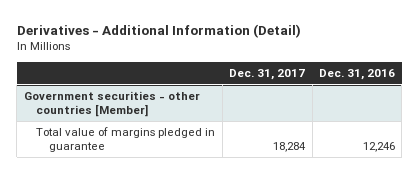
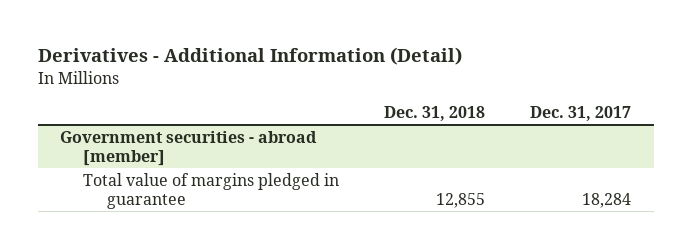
[319,68,396,80] Dec. 31, 2016 -> none
none -> [384,106,486,122] Dec. 31, 2018
[23,90,200,118] Government securities - other countries [Member] -> [59,130,317,166] Government securities - abroad [member]

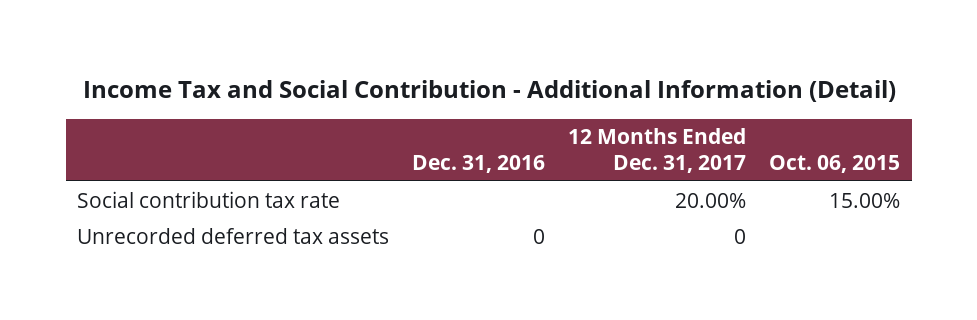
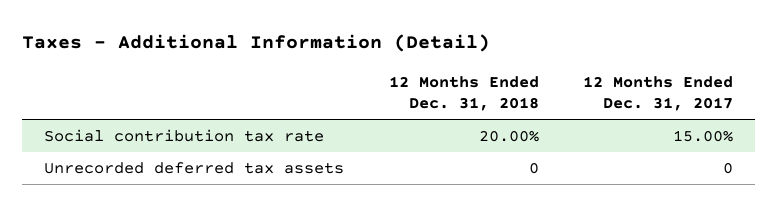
[82,79,896,102] Income Tax and Social Contribution - Additional Information (Detail) -> [21,34,490,53] Taxes - Additional Information (Detail)
[412,155,546,174] Dec. 31, 2016 -> none
[769,155,901,174] Oct. 06, 2015 -> none
none -> [388,75,539,112] 12 Months Ended Dec. 31, 2018
[675,192,747,208] 20.00% -> [673,130,734,143] 15.00%

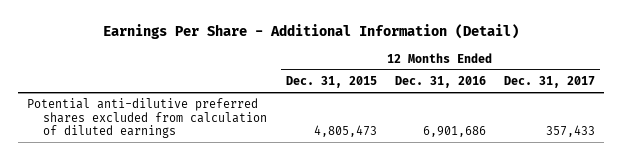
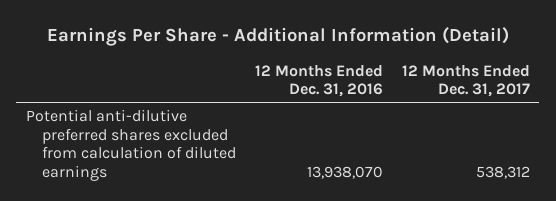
[285,75,377,88] Dec. 31, 2015 -> none
[422,126,486,138] 6,901,686 -> [307,165,384,179] 13,938,070
[546,125,596,138] 357,433 -> [475,165,530,179] 538,312

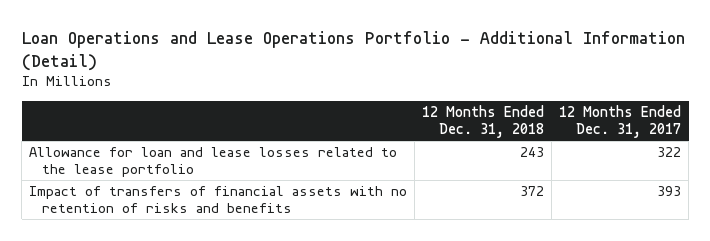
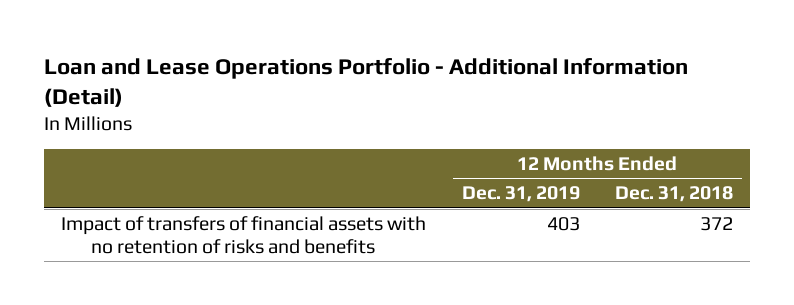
[21,31,685,71] Loan Operations and Lease Operations Portfolio - Additional Information (Detail) -> [43,57,688,107] Loan and Lease Operations Portfolio - Additional Information (Detail)
[559,105,682,139] 12 Months Ended Dec. 31, 2017 -> none
none -> [461,186,580,203] Dec. 31, 2019
[29,146,398,178] Allowance for loan and lease losses related to the lease portfolio -> none

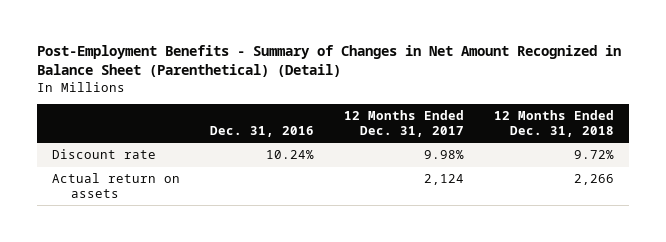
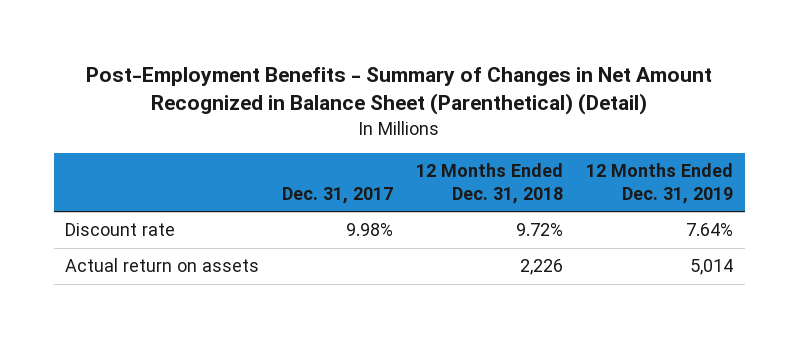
[210,125,315,137] Dec. 31, 2016 -> none
[343,110,464,137] 12 Months Ended Dec. 31, 2017 -> none
none -> [282,186,394,204] Dec. 31, 2017
none -> [586,163,734,204] 12 Months Ended Dec. 31, 2019
[573,174,614,186] 2,266 -> [520,259,564,276] 2,226

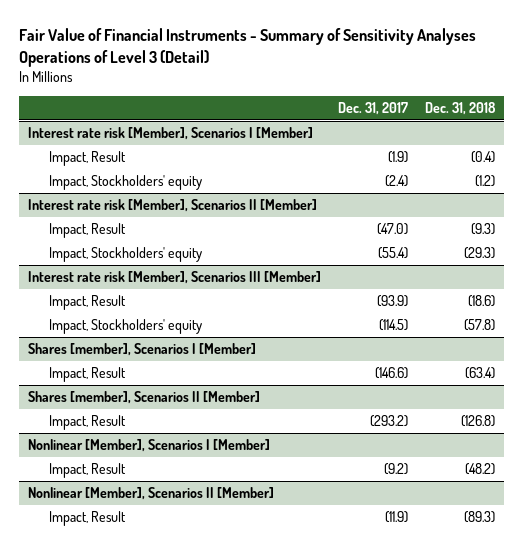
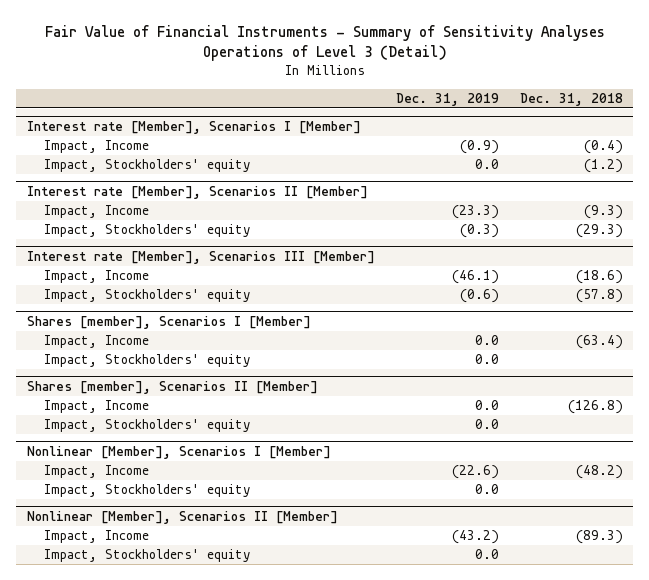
[338,101,409,115] Dec. 31, 2017 -> none
none -> [395,92,499,106] Dec. 31, 2019
[27,126,313,140] Interest rate risk [Member], Scenarios I [Member] -> [26,120,361,134] Interest rate [Member], Scenarios I [Member]
[48,150,126,166] Impact, Result -> [43,140,149,154] Impact, Income
[27,198,317,212] Interest rate risk [Member], Scenarios II [Member] -> [26,185,368,199] Interest rate [Member], Scenarios II [Member]
[48,222,126,238] Impact, Result -> [43,205,149,219] Impact, Income
[27,270,321,284] Interest rate risk [Member], Scenarios III [Member] -> [26,250,375,264] Interest rate [Member], Scenarios III [Member]
[48,294,126,310] Impact, Result -> [43,270,149,284] Impact, Income
[48,366,126,382] Impact, Result -> [43,335,149,349] Impact, Income
none -> [43,354,251,368] Impact, Stockholders' equity
[48,414,126,430] Impact, Result -> [43,400,149,414] Impact, Income
none -> [43,419,251,433] Impact, Stockholders' equity
[48,462,126,478] Impact, Result -> [43,465,149,479] Impact, Income
none -> [43,484,251,498] Impact, Stockholders' equity
[48,510,126,526] Impact, Result -> [43,530,149,544] Impact, Income
none -> [43,549,251,563] Impact, Stockholders' equity

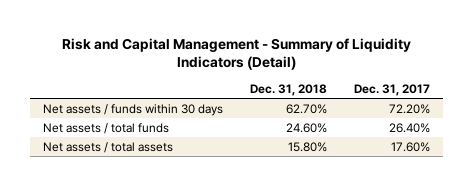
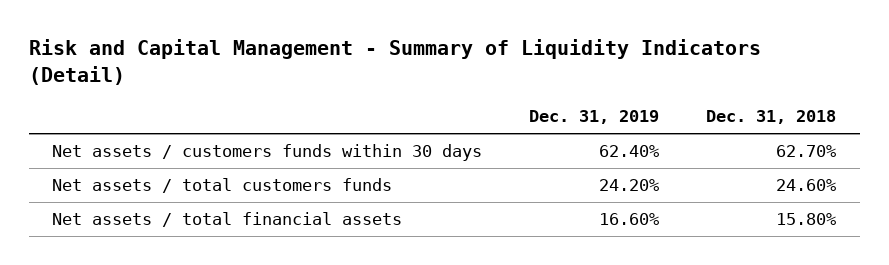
[353,84,430,97] Dec. 31, 2017 -> none
none -> [529,110,660,125] Dec. 31, 2019
[43,103,224,116] Net assets / funds within 30 days -> [52,144,483,162] Net assets / customers funds within 30 days
[43,122,170,134] Net assets / total funds -> [52,178,393,194] Net assets / total customers funds
[43,141,174,153] Net assets / total assets -> [52,212,403,228] Net assets / total financial assets

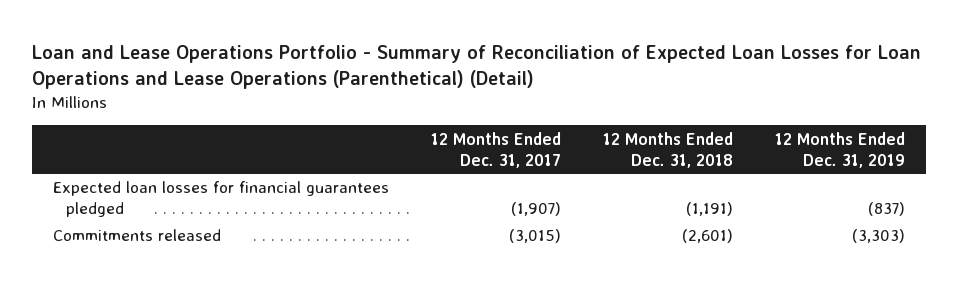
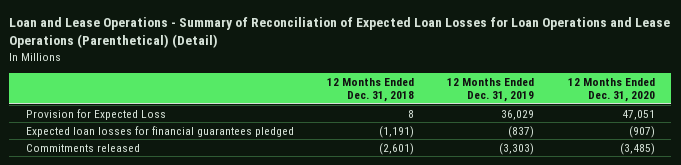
[32,44,922,90] Loan and Lease Operations Portfolio - Summary of Reconciliation of Expected Loan Losses for Loan Operations and Lease Operations (Parenthetical) (Detail) -> [9,17,671,49] Loan and Lease Operations - Summary of Reconciliation of Expected Loan Losses for Loan Operations and Lease Operations (Parenthetical) (Detail)
[431,131,562,168] 12 Months Ended Dec. 31, 2017 -> none
none -> [567,77,655,102] 12 Months Ended Dec. 31, 2020
none -> [25,108,166,120] Provision for Expected Loss

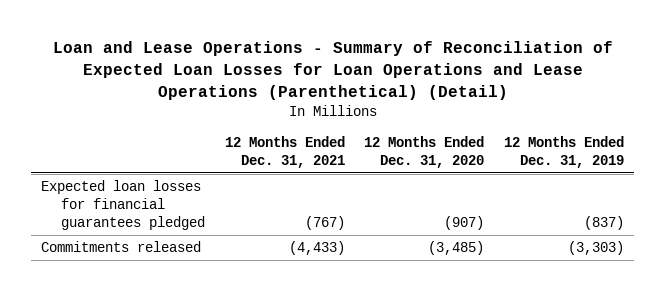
[327,77,415,102] 12 Months Ended Dec. 31, 2018 -> none
none -> [224,136,345,168] 12 Months Ended Dec. 31, 2021
[25,108,166,120] Provision for Expected Loss -> none

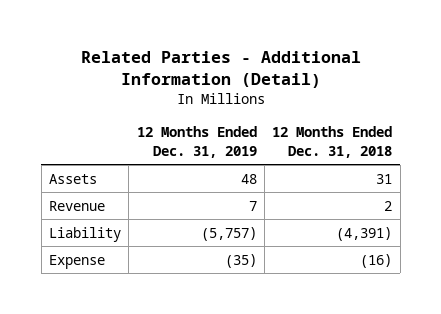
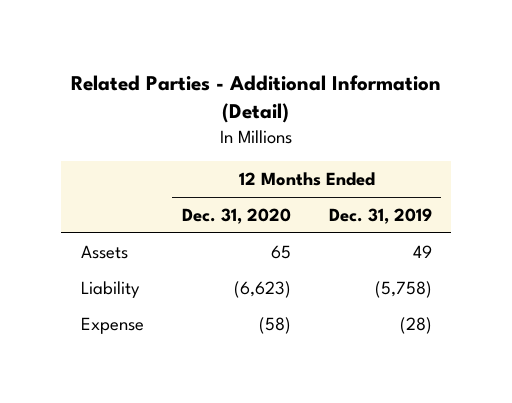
[272,126,393,158] 12 Months Ended Dec. 31, 2018 -> none
none -> [181,208,291,225] Dec. 31, 2020
[49,200,106,211] Revenue -> none
[240,173,257,184] 48 -> [412,245,432,259] 49
[200,226,257,241] (5,757) -> [374,281,432,299] (5,758)
[224,253,257,268] (35) -> [399,317,432,335] (28)

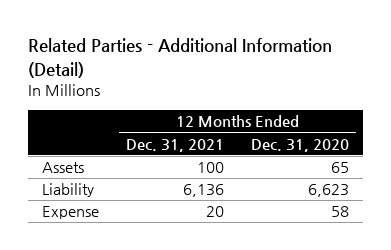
[328,208,432,225] Dec. 31, 2019 -> none
none -> [126,138,225,152] Dec. 31, 2021
[233,281,291,299] (6,623) -> [308,184,350,198] 6,623
[258,317,291,335] (58) -> [331,206,350,218] 58

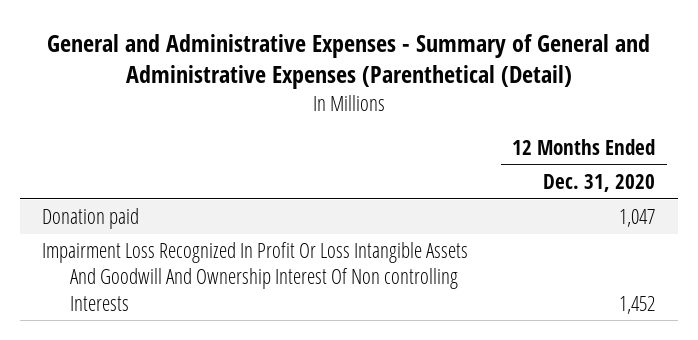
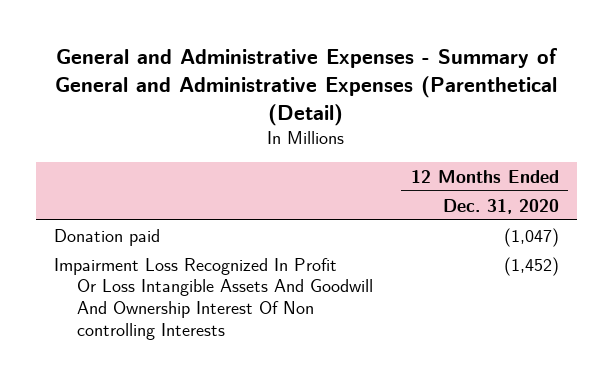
[619,209,656,228] 1,047 -> [503,227,559,247] (1,047)
[619,295,656,314] 1,452 -> [503,256,559,276] (1,452)

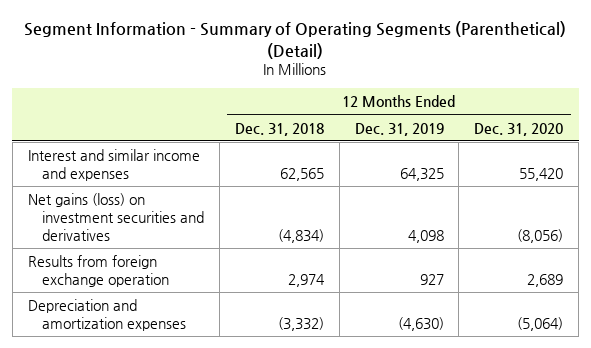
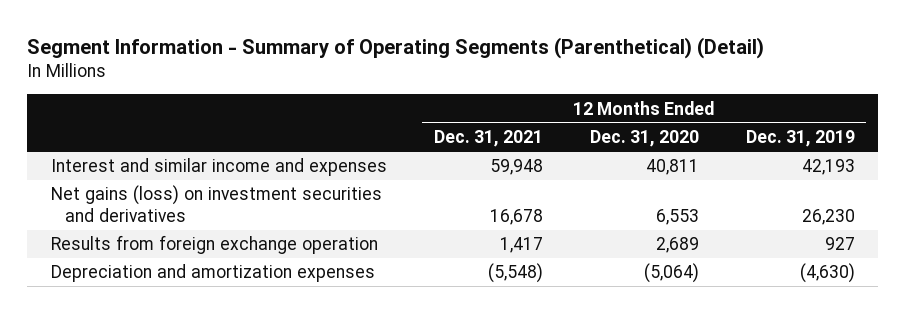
[234,122,324,136] Dec. 31, 2018 -> none
none -> [433,130,543,148] Dec. 31, 2021
[399,167,444,181] 64,325 -> [801,159,855,176] 42,193
[519,167,564,181] 55,420 -> [645,159,699,176] 40,811
[407,229,444,243] 4,098 -> [801,209,855,226] 26,230
[517,228,564,243] (8,056) -> [655,209,699,226] 6,553

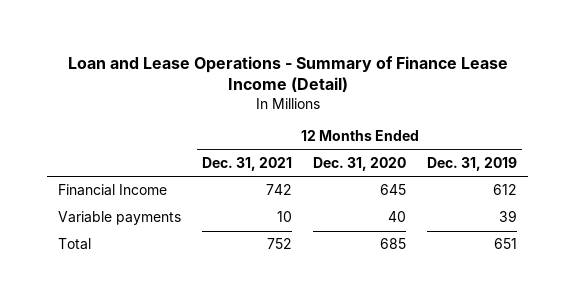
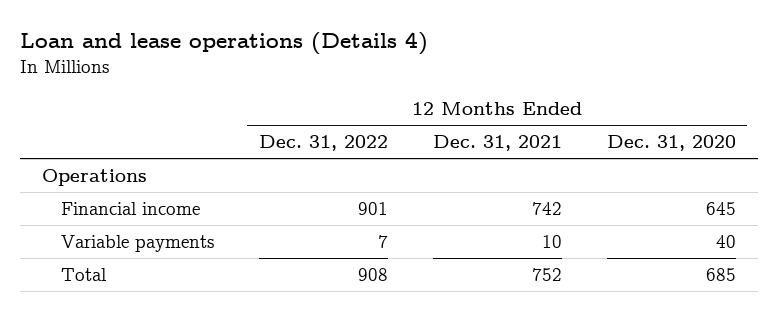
[67,55,508,93] Loan and Lease Operations - Summary of Finance Lease Income (Detail) -> [19,32,428,56] Loan and lease operations (Details 4)
[427,157,518,172] Dec. 31, 2019 -> none
none -> [258,135,388,152] Dec. 31, 2022
none -> [42,169,148,187] Operations
[58,184,168,197] Financial Income -> [60,202,200,216] Financial income

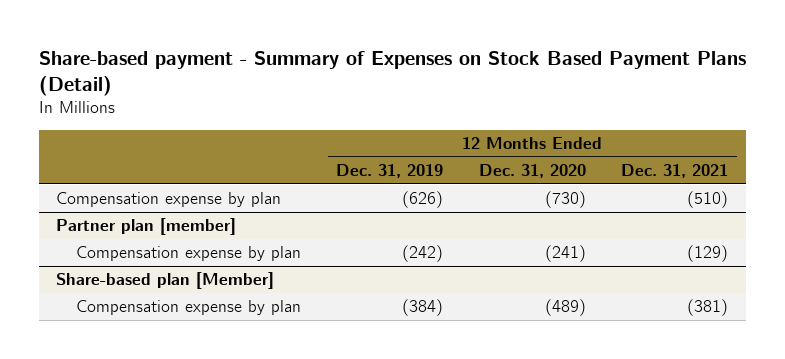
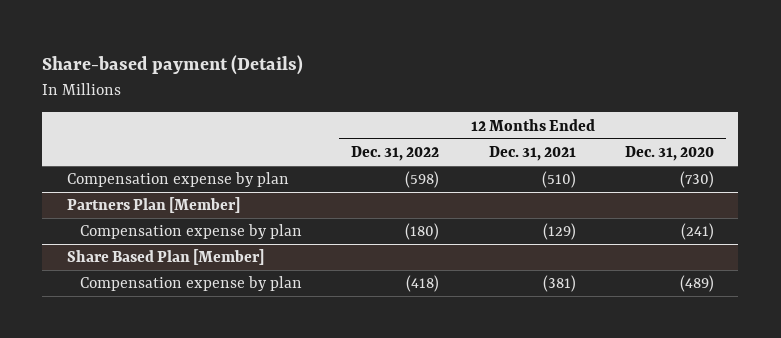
[38,50,746,96] Share-based payment - Summary of Expenses on Stock Based Payment Plans (Detail) -> [42,55,304,76] Share-based payment (Details)
[336,163,444,178] Dec. 31, 2019 -> none
none -> [351,146,440,162] Dec. 31, 2022
[56,218,237,236] Partner plan [member] -> [67,197,241,214] Partners Plan [Member]
[56,272,275,290] Share-based plan [Member] -> [67,249,265,266] Share Based Plan [Member]

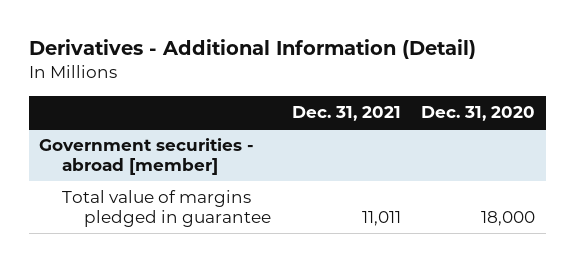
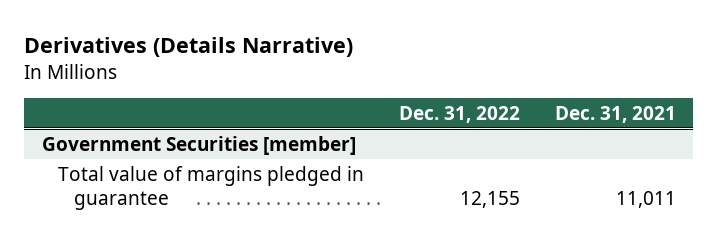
[28,39,476,60] Derivatives - Additional Information (Detail) -> [24,37,354,58] Derivatives (Details Narrative)
[421,105,536,121] Dec. 31, 2020 -> none
none -> [398,105,520,123] Dec. 31, 2022
[39,138,255,176] Government securities - abroad [member] -> [41,135,356,155] Government Securities [member]

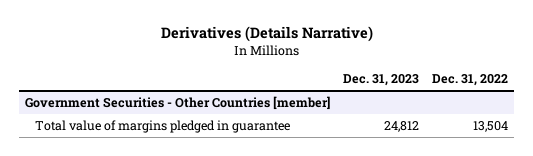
[554,105,676,123] Dec. 31, 2021 -> none
none -> [343,74,420,87] Dec. 31, 2023
[41,135,356,155] Government Securities [member] -> [25,95,331,110] Government Securities - Other Countries [member]
[459,191,520,209] 12,155 -> [472,120,508,132] 13,504

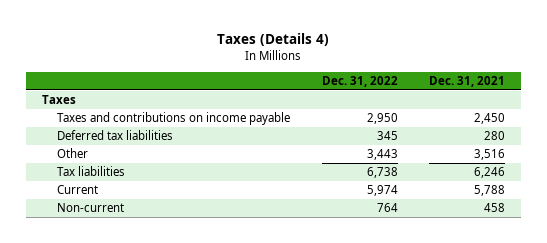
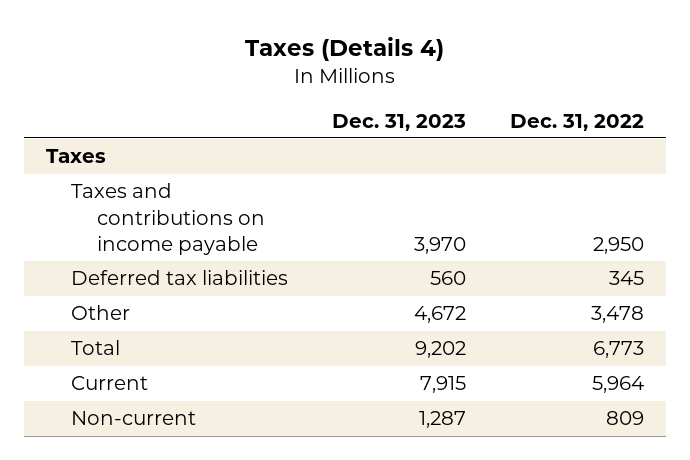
[428,75,505,87] Dec. 31, 2021 -> none
none -> [332,113,467,131] Dec. 31, 2023
[57,166,126,177] Tax liabilities -> none
[366,149,398,161] 3,443 -> [590,306,644,324] 3,478
none -> [71,340,121,356] Total
[366,185,398,197] 5,974 -> [591,376,644,394] 5,964
[376,203,398,213] 764 -> [605,411,644,426] 809

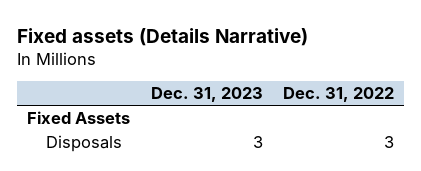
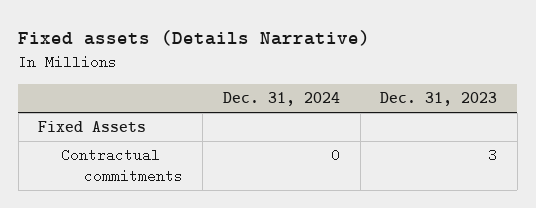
[282,87,394,103] Dec. 31, 2022 -> none
none -> [222,92,340,107] Dec. 31, 2024
[45,134,122,152] Disposals -> [60,148,183,183] Contractual commitments

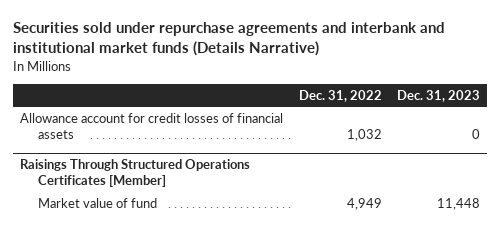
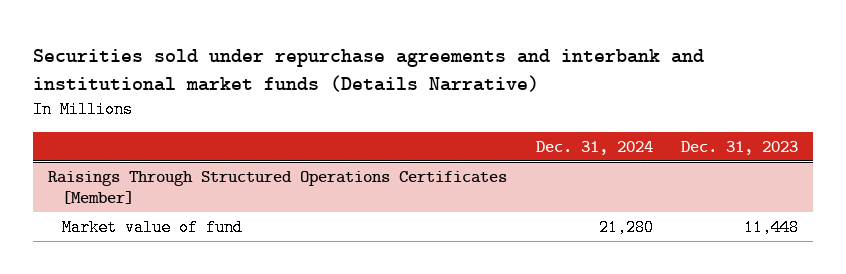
[298,89,382,102] Dec. 31, 2022 -> none
none -> [535,140,653,155] Dec. 31, 2024
[20,112,284,140] Allowance account for credit losses of financial assets -> none

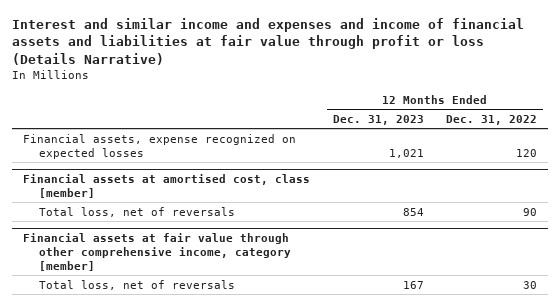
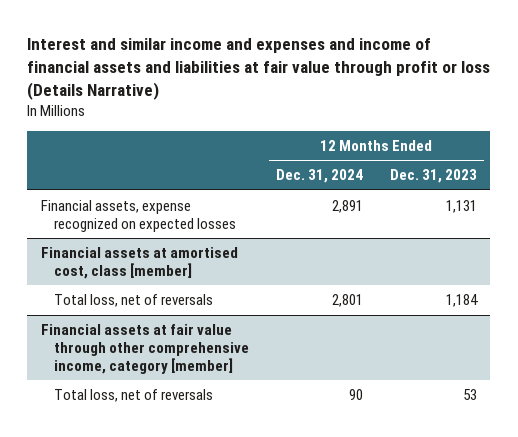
[446,114,538,125] Dec. 31, 2022 -> none
none -> [275,169,363,184] Dec. 31, 2024
[388,148,424,158] 1,021 -> [445,200,477,214] 1,131
[402,207,424,216] 854 -> [445,294,478,308] 1,184
[402,280,424,289] 167 -> [462,389,477,401] 53

